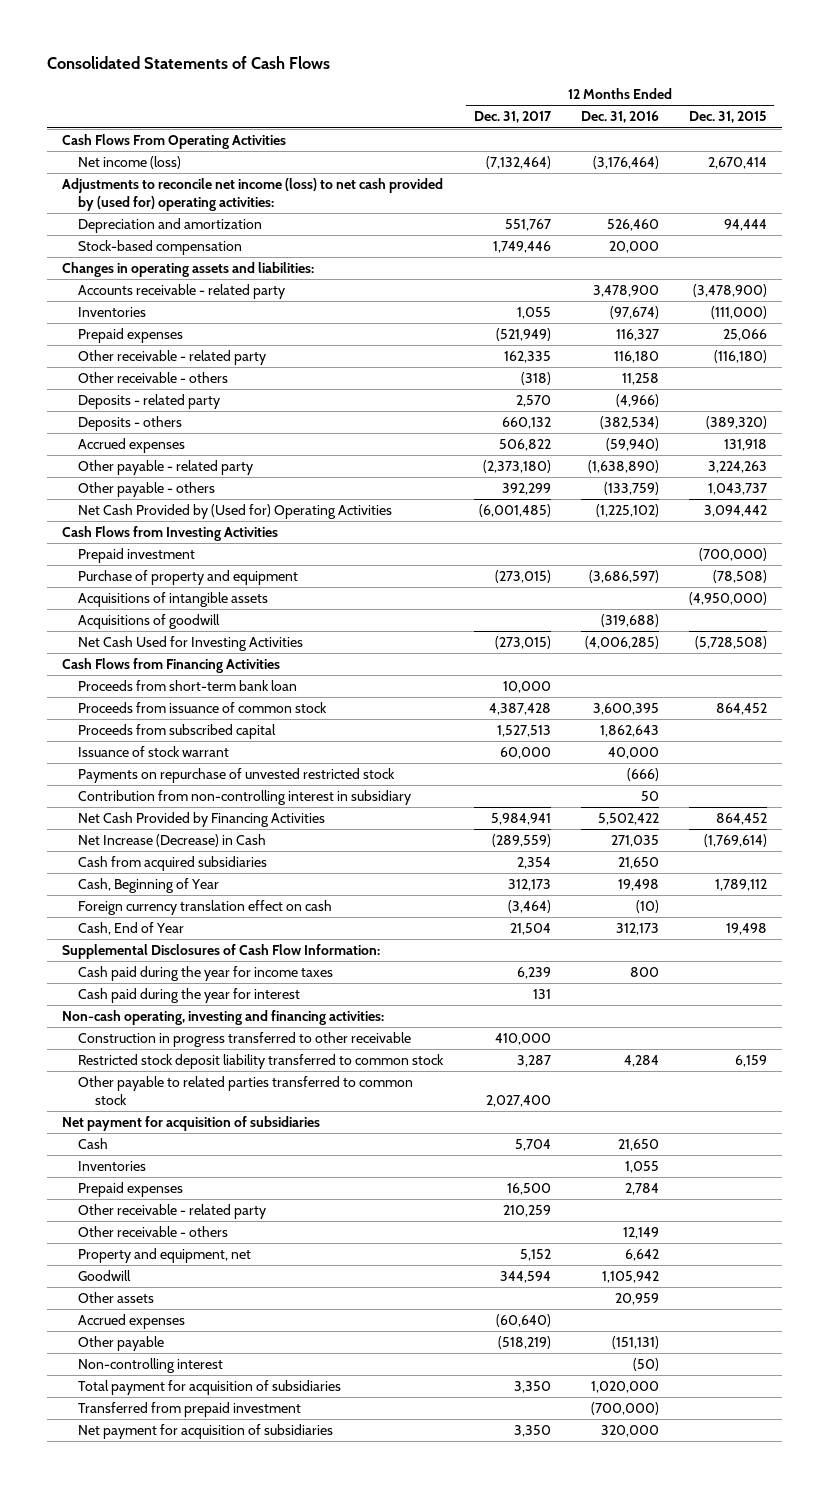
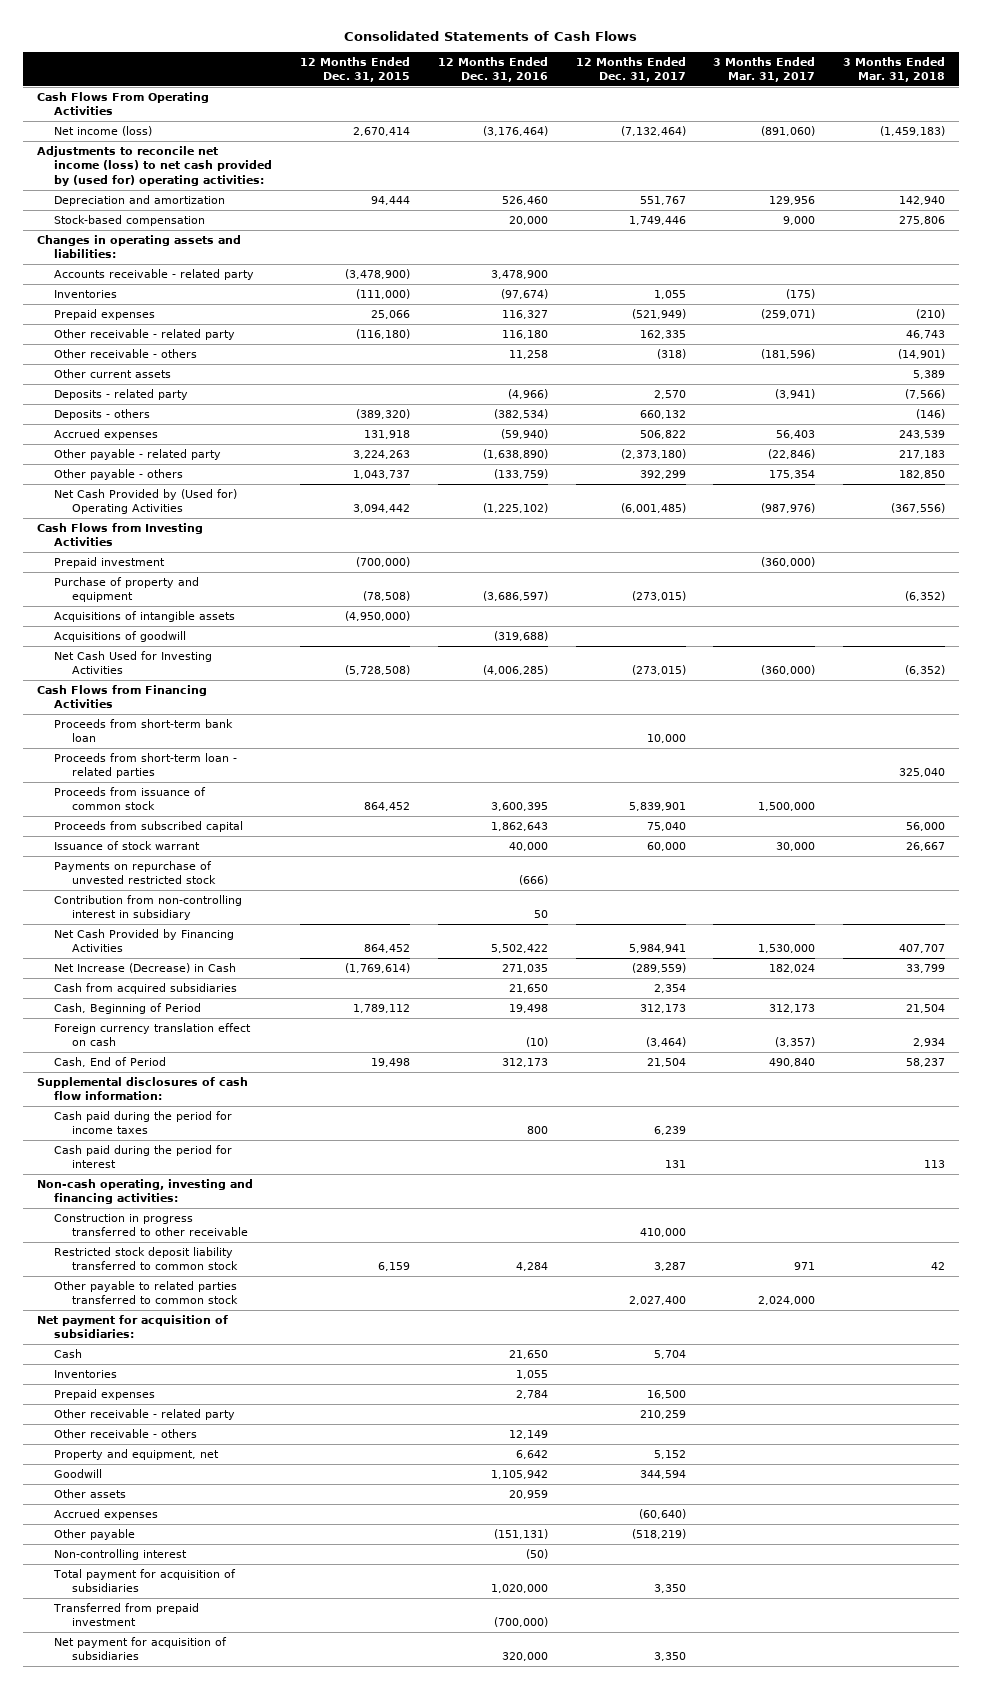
none -> [713,56,816,83] 3 Months Ended Mar. 31, 2017
none -> [842,56,945,83] 3 Months Ended Mar. 31, 2018
none -> [54,368,172,378] Other current assets
none -> [54,752,238,779] Proceeds from short-term loan - related parties
[488,703,551,716] 4,387,428 -> [628,802,686,812] 5,839,901
[496,725,551,738] 1,527,513 -> [646,821,686,831] 75,040
[78,878,220,894] Cash, Beginning of Year -> [54,1002,202,1014] Cash, Beginning of Period
[78,922,185,936] Cash, End of Year -> [54,1056,167,1067] Cash, End of Period
[61,944,380,960] Supplemental Disclosures of Cash Flow Information: -> [36,1076,248,1101] Supplemental disclosures of cash flow information:
[78,966,334,982] Cash paid during the year for income taxes -> [54,1110,233,1135] Cash paid during the period for income taxes
[78,988,301,1004] Cash paid during the year for interest -> [54,1144,233,1169] Cash paid during the period for interest
[61,1116,320,1132] Net payment for acquisition of subsidiaries -> [36,1314,228,1339] Net payment for acquisition of subsidiaries:

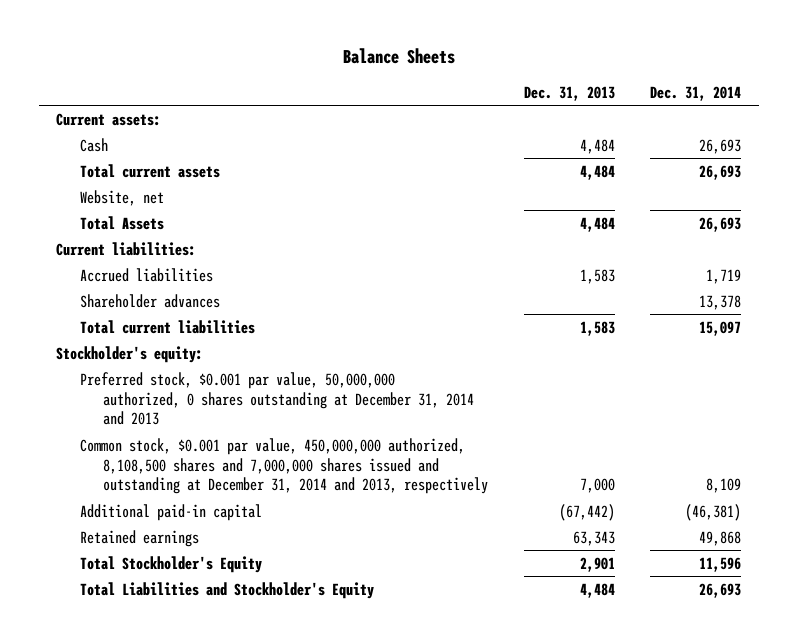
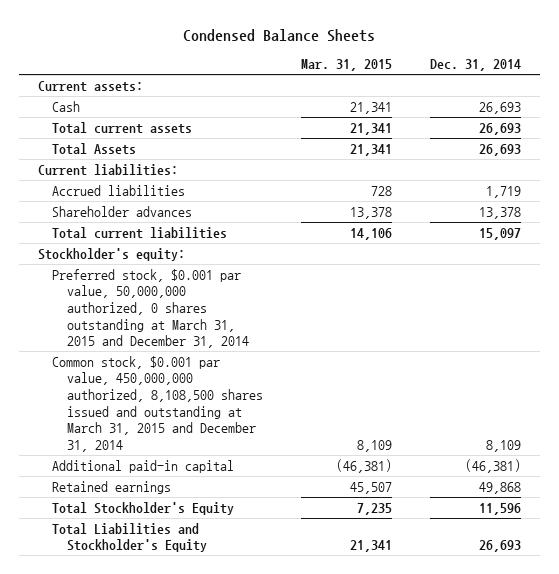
[342,48,455,65] Balance Sheets -> [183,28,376,42] Condensed Balance Sheets
[523,85,615,101] Dec. 31, 2013 -> none
none -> [300,58,392,71] Mar. 31, 2015
[79,189,164,206] Website, net -> none
[79,371,474,426] Preferred stock, $0.001 par value, 50,000,000 authorized, 0 shares outstanding at December 31, 2014 and 2013 -> [52,268,249,349] Preferred stock, $0.001 par value, 50,000,000 authorized, 0 shares outstanding at March 31, 2015 and December 31, 2014
[79,437,488,495] Common stock, $0.001 par value, 450,000,000 authorized, 8,108,500 shares and 7,000,000 shares issued and outstanding at December 31, 2014 and 2013, respectively -> [52,355,263,452] Common stock, $0.001 par value, 450,000,000 authorized, 8,108,500 shares issued and outstanding at March 31, 2015 and December 31, 2014

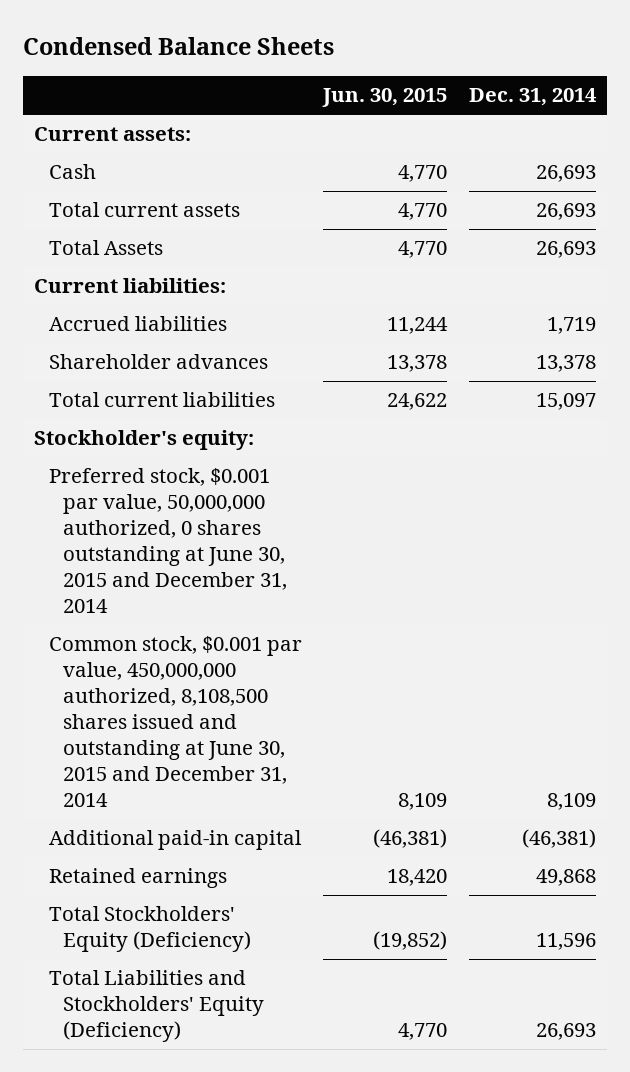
[300,58,392,71] Mar. 31, 2015 -> none
none -> [322,88,448,108] Jun. 30, 2015
[52,268,249,349] Preferred stock, $0.001 par value, 50,000,000 authorized, 0 shares outstanding at March 31, 2015 and December 31, 2014 -> [48,468,288,614] Preferred stock, $0.001 par value, 50,000,000 authorized, 0 shares outstanding at June 30, 2015 and December 31, 2014
[52,355,263,452] Common stock, $0.001 par value, 450,000,000 authorized, 8,108,500 shares issued and outstanding at March 31, 2015 and December 31, 2014 -> [48,636,302,808] Common stock, $0.001 par value, 450,000,000 authorized, 8,108,500 shares issued and outstanding at June 30, 2015 and December 31, 2014
[52,501,235,515] Total Stockholder's Equity -> [48,906,252,953] Total Stockholders' Equity (Deficiency)
[52,522,207,553] Total Liabilities and Stockholder's Equity -> [48,970,265,1043] Total Liabilities and Stockholders' Equity (Deficiency)

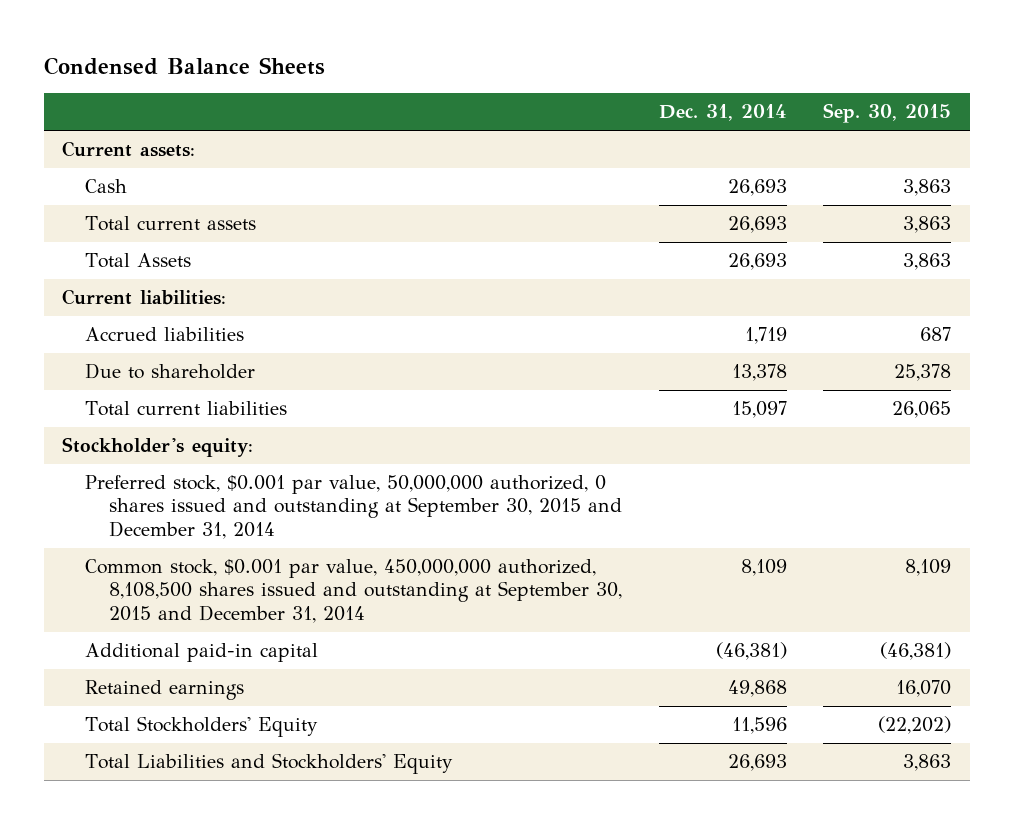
[322,88,448,108] Jun. 30, 2015 -> none
none -> [823,103,952,124] Sep. 30, 2015
[48,354,268,370] Shareholder advances -> [85,363,256,380] Due to shareholder
[48,468,288,614] Preferred stock, $0.001 par value, 50,000,000 authorized, 0 shares outstanding at June 30, 2015 and December 31, 2014 -> [85,475,622,539] Preferred stock, $0.001 par value, 50,000,000 authorized, 0 shares issued and outstanding at September 30, 2015 and December 31, 2014
[48,636,302,808] Common stock, $0.001 par value, 450,000,000 authorized, 8,108,500 shares issued and outstanding at June 30, 2015 and December 31, 2014 -> [85,559,622,623] Common stock, $0.001 par value, 450,000,000 authorized, 8,108,500 shares issued and outstanding at September 30, 2015 and December 31, 2014
[48,906,252,953] Total Stockholders' Equity (Deficiency) -> [85,716,319,738] Total Stockholders' Equity
[48,970,265,1043] Total Liabilities and Stockholders' Equity (Deficiency) -> [85,753,454,775] Total Liabilities and Stockholders' Equity

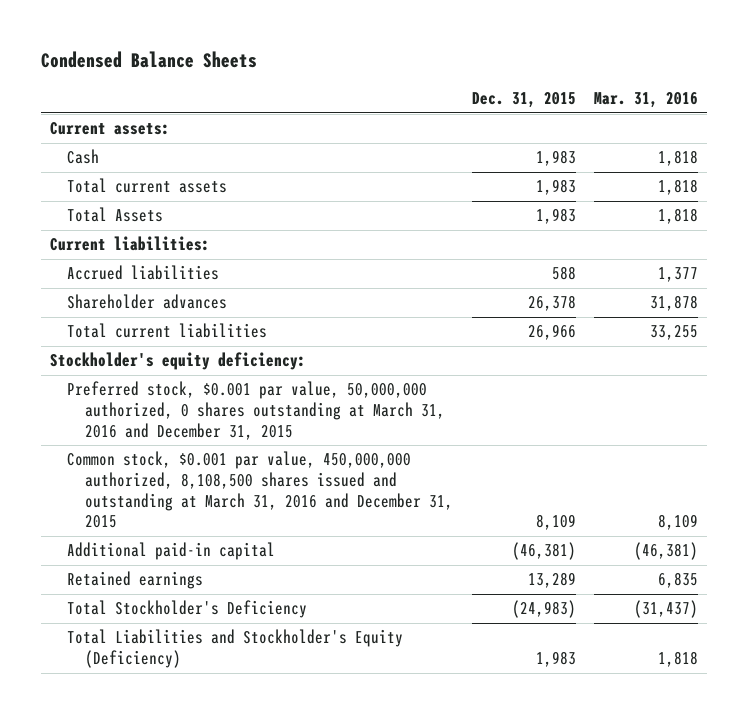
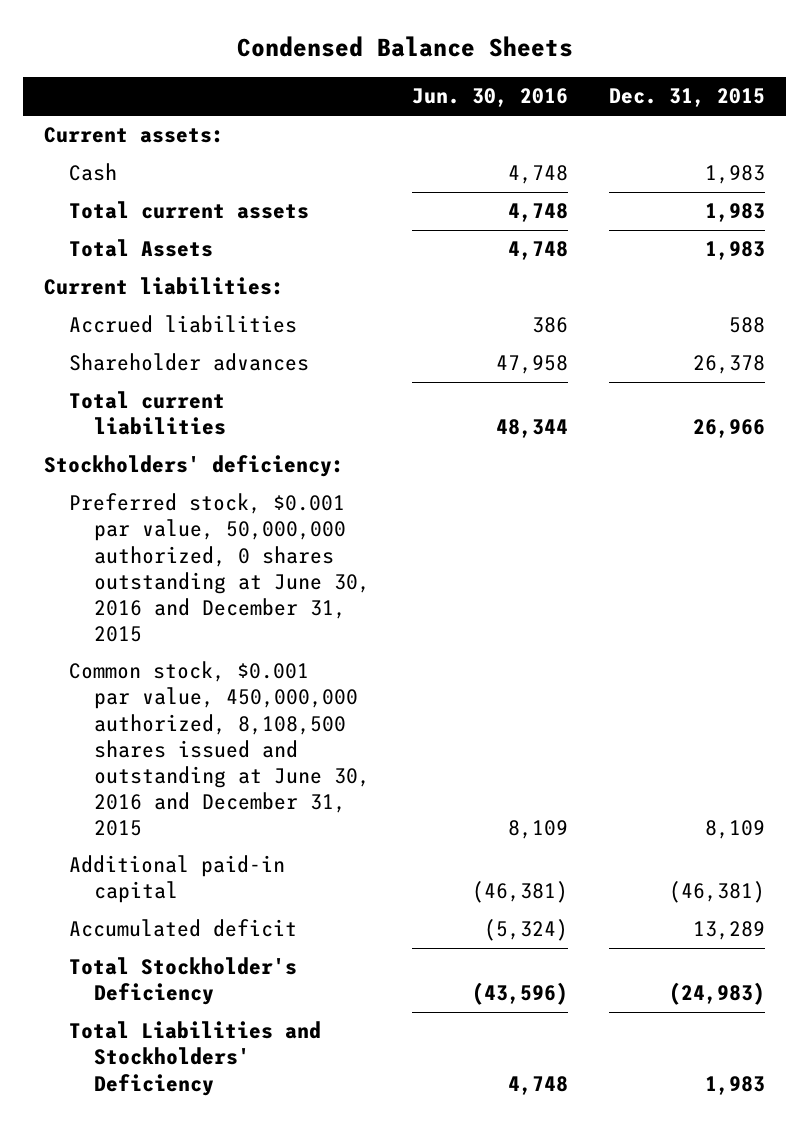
[594,92,699,109] Mar. 31, 2016 -> none
none -> [411,88,568,108] Jun. 30, 2016
[49,352,306,371] Stockholder's equity deficiency: -> [43,455,344,478] Stockholders' deficiency:
[67,381,446,440] Preferred stock, $0.001 par value, 50,000,000 authorized, 0 shares outstanding at March 31, 2016 and December 31, 2015 -> [68,493,370,642] Preferred stock, $0.001 par value, 50,000,000 authorized, 0 shares outstanding at June 30, 2016 and December 31, 2015
[67,451,454,529] Common stock, $0.001 par value, 450,000,000 authorized, 8,108,500 shares issued and outstanding at March 31, 2016 and December 31, 2015 -> [68,661,370,836] Common stock, $0.001 par value, 450,000,000 authorized, 8,108,500 shares issued and outstanding at June 30, 2016 and December 31, 2015
[67,571,204,590] Retained earnings -> [68,919,297,938] Accumulated deficit
[67,629,404,669] Total Liabilities and Stockholder's Equity (Deficiency) -> [68,1021,321,1096] Total Liabilities and Stockholders' Deficiency

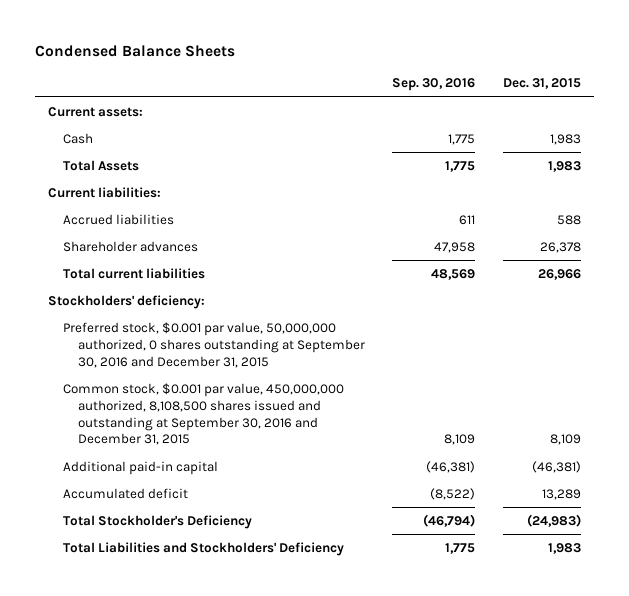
[411,88,568,108] Jun. 30, 2016 -> none
none -> [392,78,476,92] Sep. 30, 2016
[68,201,309,220] Total current assets -> none
[68,493,370,642] Preferred stock, $0.001 par value, 50,000,000 authorized, 0 shares outstanding at June 30, 2016 and December 31, 2015 -> [63,321,365,368] Preferred stock, $0.001 par value, 50,000,000 authorized, 0 shares outstanding at September 30, 2016 and December 31, 2015
[68,661,370,836] Common stock, $0.001 par value, 450,000,000 authorized, 8,108,500 shares issued and outstanding at June 30, 2016 and December 31, 2015 -> [63,382,345,446] Common stock, $0.001 par value, 450,000,000 authorized, 8,108,500 shares issued and outstanding at September 30, 2016 and December 31, 2015

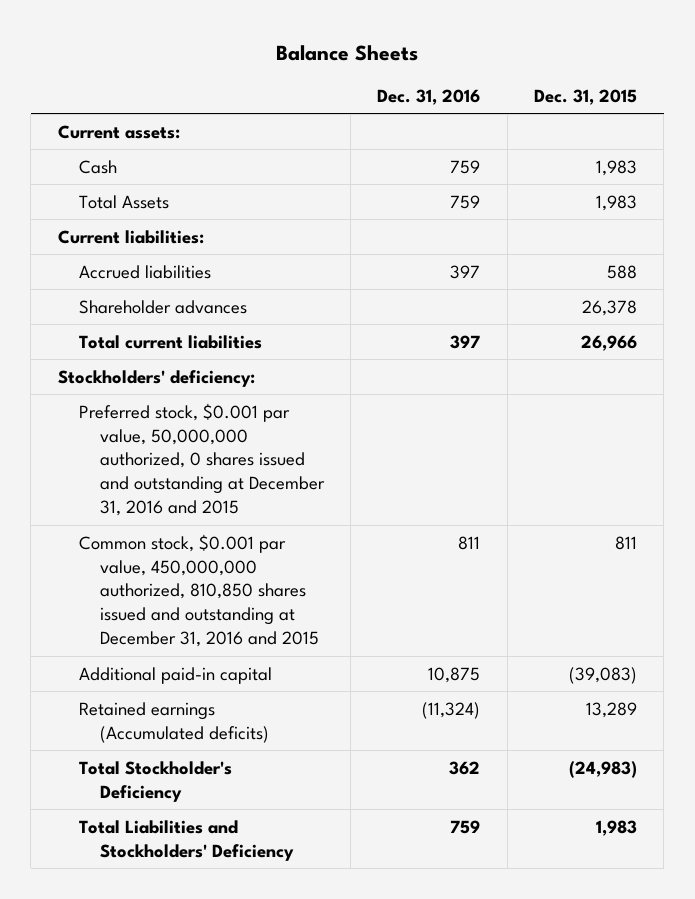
[34,44,235,57] Condensed Balance Sheets -> [276,44,419,61] Balance Sheets
[392,78,476,92] Sep. 30, 2016 -> none
none -> [377,89,481,106] Dec. 31, 2016
[63,321,365,368] Preferred stock, $0.001 par value, 50,000,000 authorized, 0 shares outstanding at September 30, 2016 and December 31, 2015 -> [78,402,325,517] Preferred stock, $0.001 par value, 50,000,000 authorized, 0 shares issued and outstanding at December 31, 2016 and 2015
[63,382,345,446] Common stock, $0.001 par value, 450,000,000 authorized, 8,108,500 shares issued and outstanding at September 30, 2016 and December 31, 2015 -> [78,533,319,648] Common stock, $0.001 par value, 450,000,000 authorized, 810,850 shares issued and outstanding at December 31, 2016 and 2015
[549,434,581,446] 8,109 -> [615,535,638,550] 811
[531,460,581,473] (46,381) -> [569,666,638,684] (39,083)
[63,487,189,499] Accumulated deficit -> [78,701,269,743] Retained earnings (Accumulated deficits)

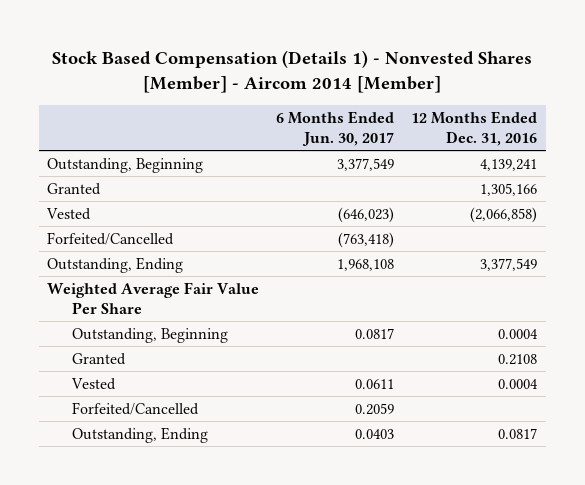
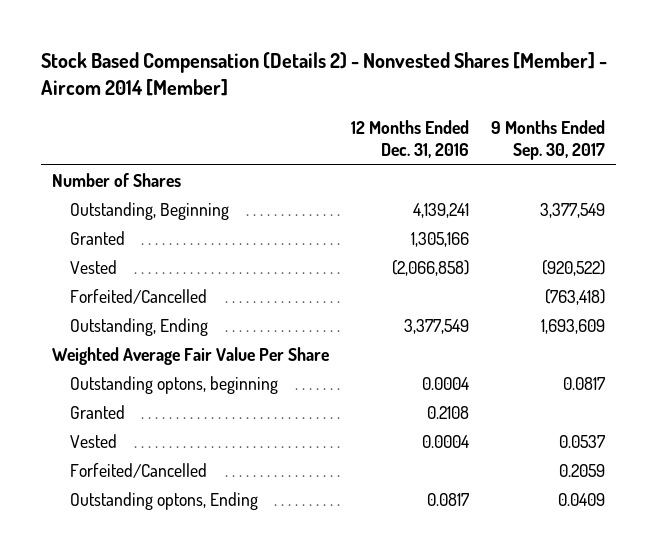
[52,50,533,94] Stock Based Compensation (Details 1) - Nonvested Shares [Member] - Aircom 2014 [Member] -> [40,51,607,97] Stock Based Compensation (Details 2) - Nonvested Shares [Member] - Aircom 2014 [Member]
[276,110,395,147] 6 Months Ended Jun. 30, 2017 -> none
none -> [491,119,606,161] 9 Months Ended Sep. 30, 2017
none -> [51,173,181,188] Number of Shares
[71,327,228,343] Outstanding, Beginning -> [70,376,279,395] Outstanding optons, beginning
[71,426,208,443] Outstanding, Ending -> [70,492,259,511] Outstanding optons, Ending

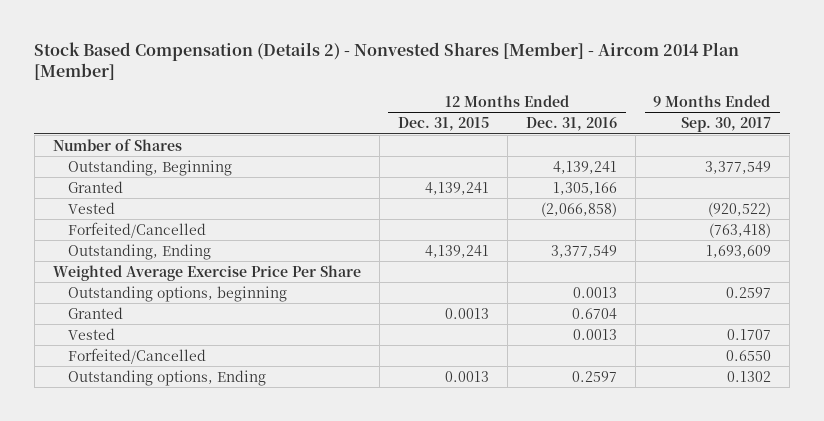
[40,51,607,97] Stock Based Compensation (Details 2) - Nonvested Shares [Member] - Aircom 2014 [Member] -> [34,41,740,80] Stock Based Compensation (Details 2) - Nonvested Shares [Member] - Aircom 2014 Plan [Member]
none -> [397,116,489,131] Dec. 31, 2015
[51,347,329,366] Weighted Average Fair Value Per Share -> [52,264,361,281] Weighted Average Exercise Price Per Share
[70,376,279,395] Outstanding optons, beginning -> [68,285,288,302] Outstanding options, beginning
[422,377,470,391] 0.0004 -> [572,286,617,298] 0.0013
[563,377,606,391] 0.0817 -> [725,286,771,298] 0.2597
[427,406,470,420] 0.2108 -> [571,307,617,319] 0.6704
[422,435,470,449] 0.0004 -> [572,328,617,340] 0.0013
[559,435,606,449] 0.0537 -> [726,328,771,340] 0.1707
[559,464,606,478] 0.2059 -> [725,349,771,361] 0.6550
[70,492,259,511] Outstanding optons, Ending -> [68,369,267,386] Outstanding options, Ending
[427,493,470,507] 0.0817 -> [571,370,617,382] 0.2597
[558,493,606,507] 0.0409 -> [726,370,771,382] 0.1302

